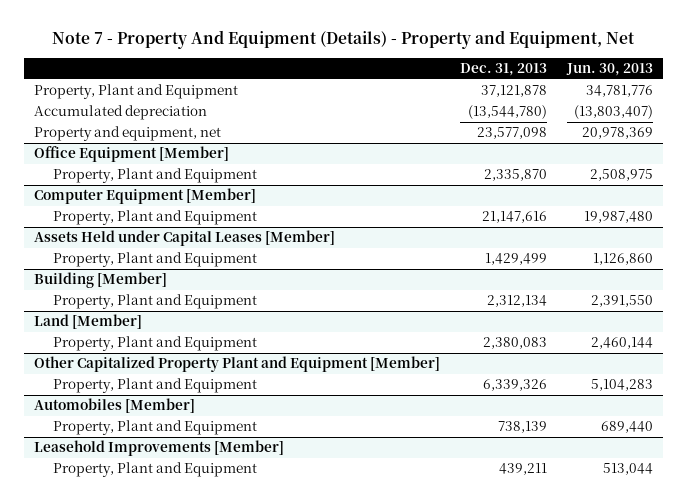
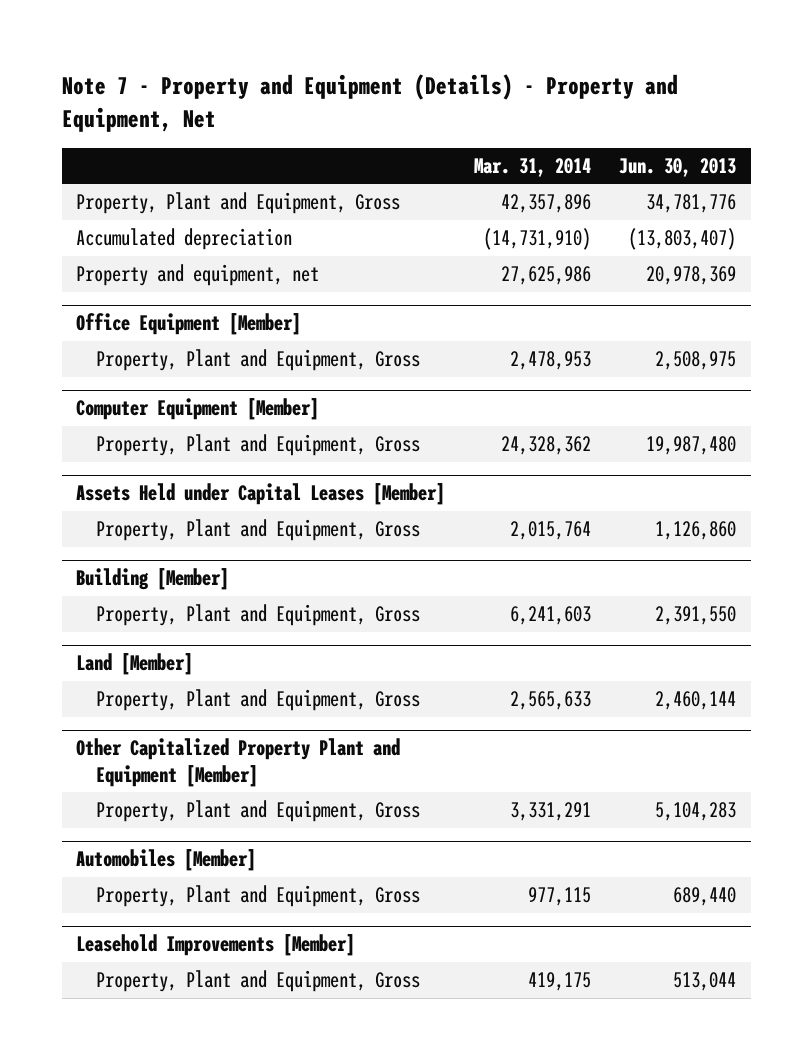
[52,30,636,50] Note 7 - Property And Equipment (Details) - Property and Equipment, Net -> [61,74,678,132] Note 7 - Property and Equipment (Details) - Property and Equipment, Net
[459,63,547,77] Dec. 31, 2013 -> none
none -> [473,157,591,177] Mar. 31, 2014
[33,84,238,100] Property, Plant and Equipment -> [76,192,401,215] Property, Plant and Equipment, Gross
[52,168,257,184] Property, Plant and Equipment -> [95,349,420,372] Property, Plant and Equipment, Gross
[52,210,257,226] Property, Plant and Equipment -> [95,434,420,457] Property, Plant and Equipment, Gross
[52,252,257,268] Property, Plant and Equipment -> [95,519,420,542] Property, Plant and Equipment, Gross
[52,294,257,310] Property, Plant and Equipment -> [95,604,420,627] Property, Plant and Equipment, Gross
[52,336,257,352] Property, Plant and Equipment -> [95,689,420,712] Property, Plant and Equipment, Gross
[52,378,257,394] Property, Plant and Equipment -> [95,800,420,823] Property, Plant and Equipment, Gross
[52,420,257,436] Property, Plant and Equipment -> [95,885,420,908] Property, Plant and Equipment, Gross
[52,462,257,478] Property, Plant and Equipment -> [95,970,420,993] Property, Plant and Equipment, Gross

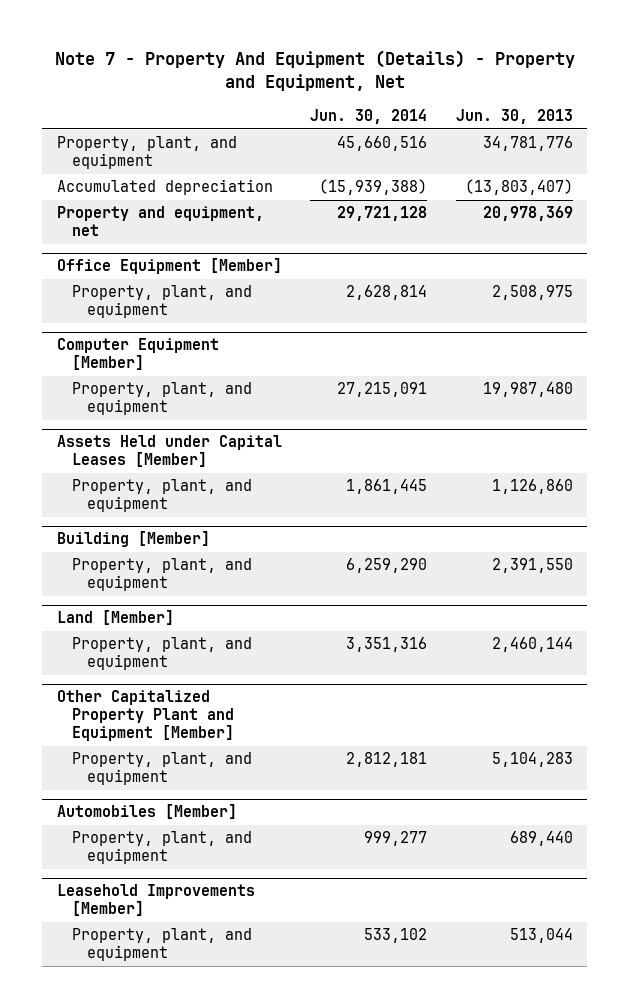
[61,74,678,132] Note 7 - Property and Equipment (Details) - Property and Equipment, Net -> [54,50,575,92] Note 7 - Property And Equipment (Details) - Property and Equipment, Net
[473,157,591,177] Mar. 31, 2014 -> none
none -> [310,109,428,125] Jun. 30, 2014
[76,192,401,215] Property, Plant and Equipment, Gross -> [56,136,237,170] Property, plant, and equipment
[95,349,420,372] Property, Plant and Equipment, Gross -> [71,285,252,319] Property, plant, and equipment
[95,434,420,457] Property, Plant and Equipment, Gross -> [71,382,252,416] Property, plant, and equipment
[95,519,420,542] Property, Plant and Equipment, Gross -> [71,479,252,513] Property, plant, and equipment
[95,604,420,627] Property, Plant and Equipment, Gross -> [71,558,252,592] Property, plant, and equipment
[95,689,420,712] Property, Plant and Equipment, Gross -> [71,637,252,671] Property, plant, and equipment
[95,800,420,823] Property, Plant and Equipment, Gross -> [71,752,252,786] Property, plant, and equipment
[95,885,420,908] Property, Plant and Equipment, Gross -> [71,831,252,865] Property, plant, and equipment
[95,970,420,993] Property, Plant and Equipment, Gross -> [71,928,252,962] Property, plant, and equipment

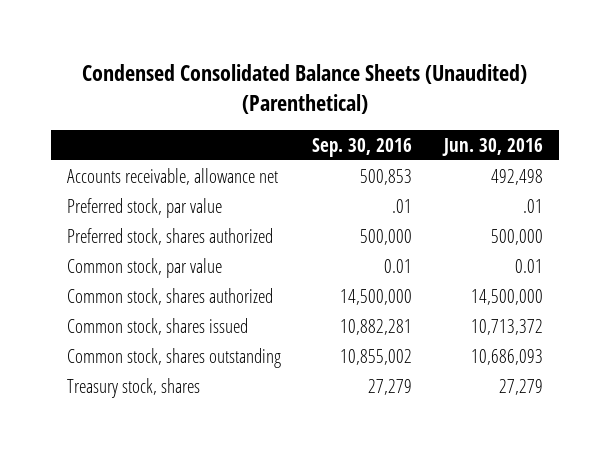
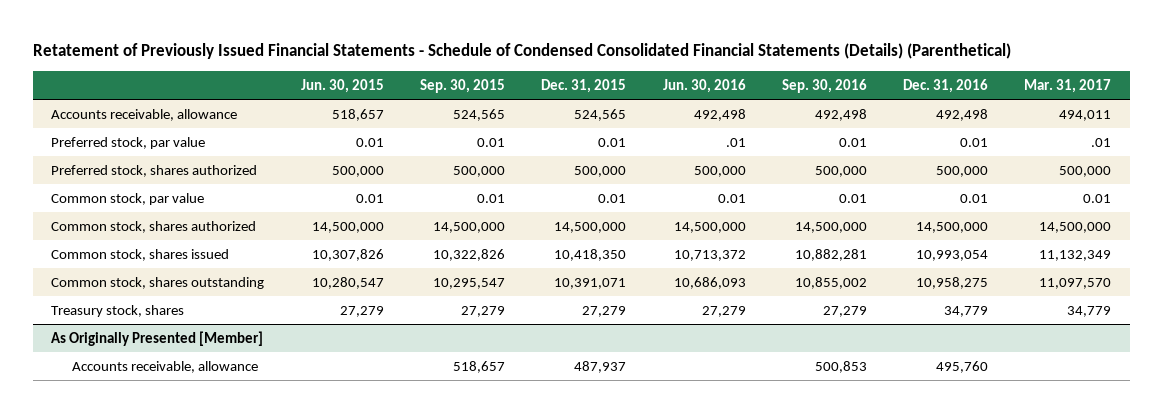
[81,63,527,114] Condensed Consolidated Balance Sheets (Unaudited) (Parenthetical) -> [33,43,1012,60] Retatement of Previously Issued Financial Statements - Schedule of Condensed Consolidated Financial Statements (Details) (Parenthetical)
none -> [300,78,384,93] Jun. 30, 2015
none -> [420,78,506,93] Sep. 30, 2015
none -> [541,78,627,93] Dec. 31, 2015
none -> [903,78,989,93] Dec. 31, 2016
none -> [1024,78,1112,93] Mar. 31, 2017
[66,167,278,185] Accounts receivable, allowance net -> [51,108,238,121] Accounts receivable, allowance
[360,168,413,185] 500,853 -> [814,108,867,121] 492,498
[392,198,413,213] .01 -> [838,137,867,147] 0.01
none -> [51,330,264,346] As Originally Presented [Member]
none -> [72,360,259,373] Accounts receivable, allowance

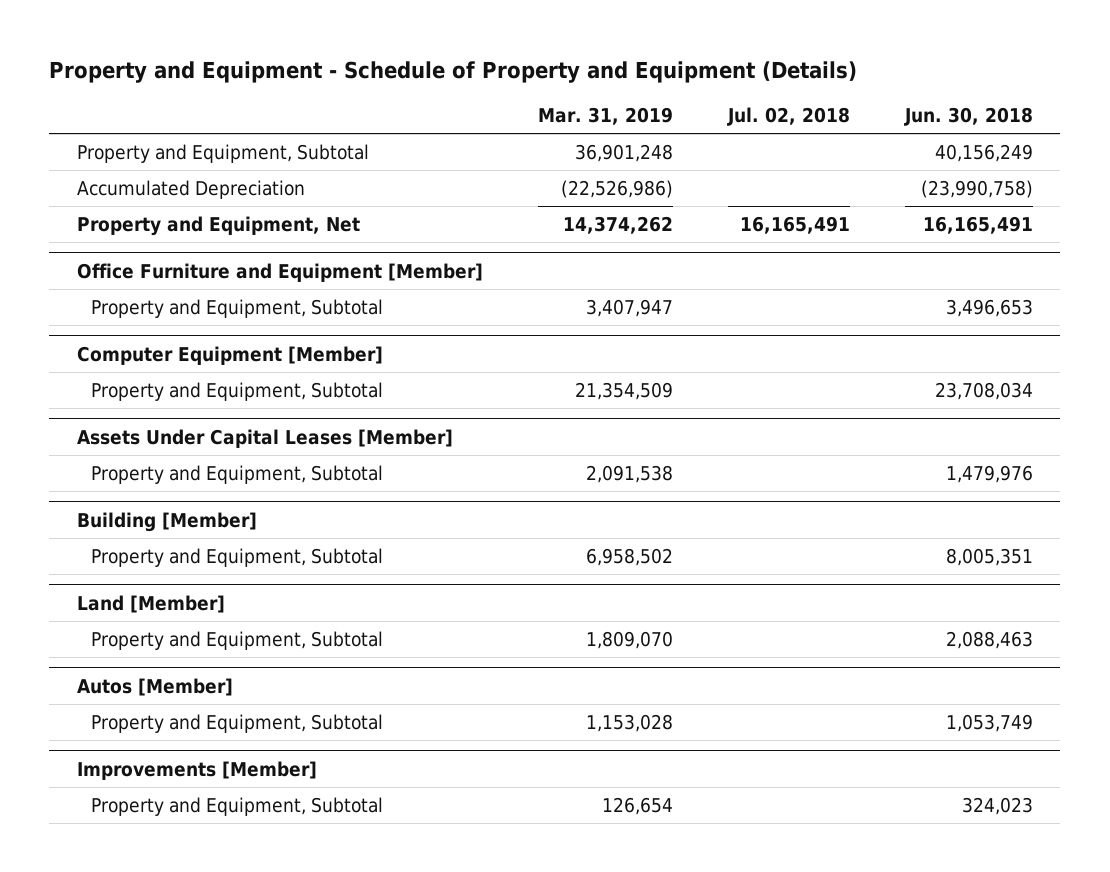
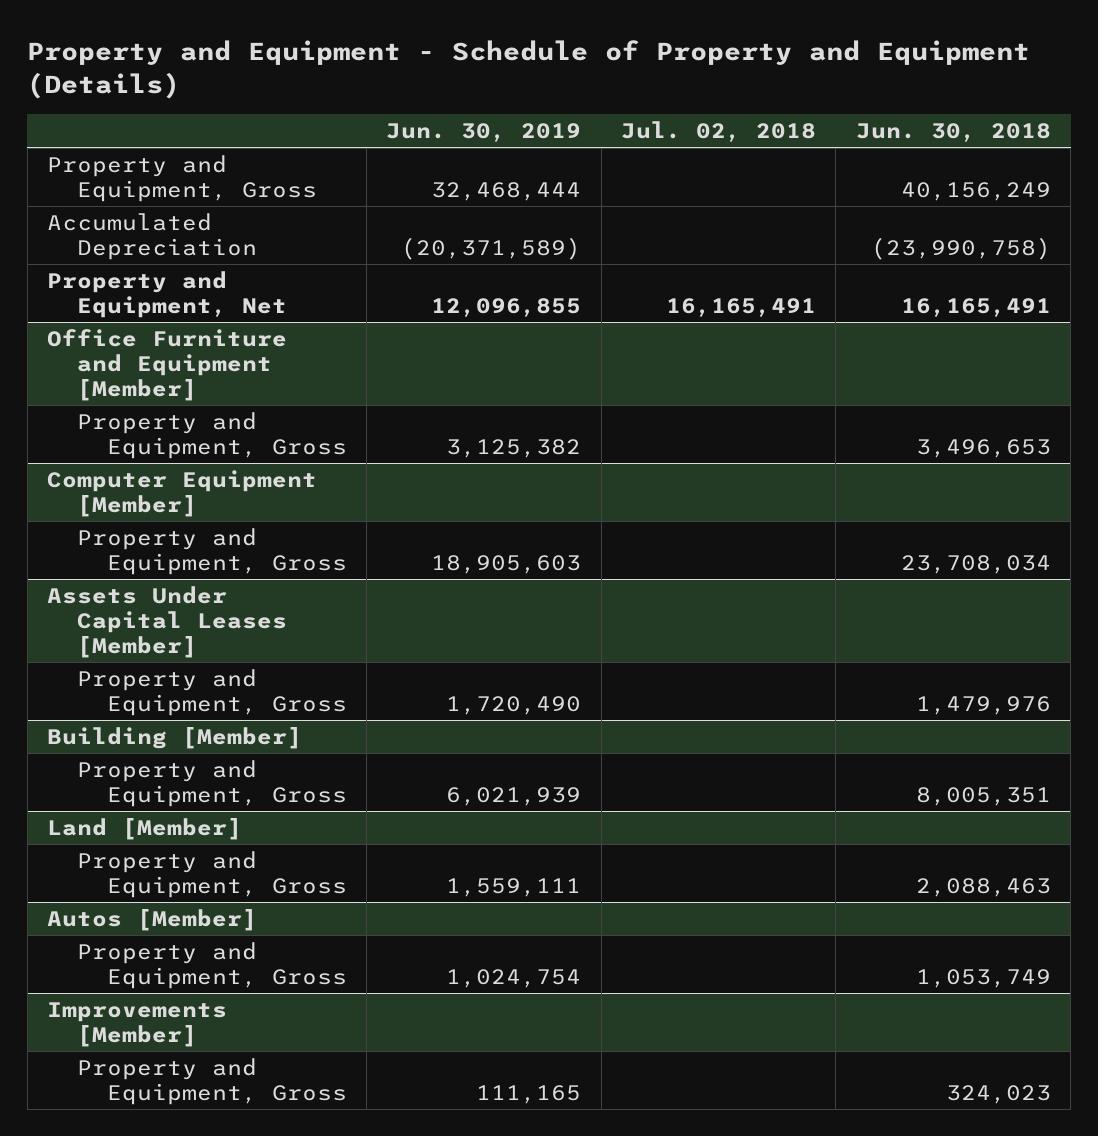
[537,106,673,125] Mar. 31, 2019 -> none
none -> [386,123,582,143] Jun. 30, 2019
[76,143,369,163] Property and Equipment, Subtotal -> [47,154,317,202] Property and Equipment, Gross
[90,298,383,318] Property and Equipment, Subtotal -> [76,411,347,459] Property and Equipment, Gross
[90,381,383,401] Property and Equipment, Subtotal -> [76,527,347,575] Property and Equipment, Gross
[90,464,383,484] Property and Equipment, Subtotal -> [76,668,347,716] Property and Equipment, Gross
[90,547,383,567] Property and Equipment, Subtotal -> [76,759,347,807] Property and Equipment, Gross
[90,630,383,650] Property and Equipment, Subtotal -> [76,850,347,898] Property and Equipment, Gross
[90,713,383,733] Property and Equipment, Subtotal -> [76,941,347,989] Property and Equipment, Gross
[90,796,383,816] Property and Equipment, Subtotal -> [76,1057,347,1105] Property and Equipment, Gross

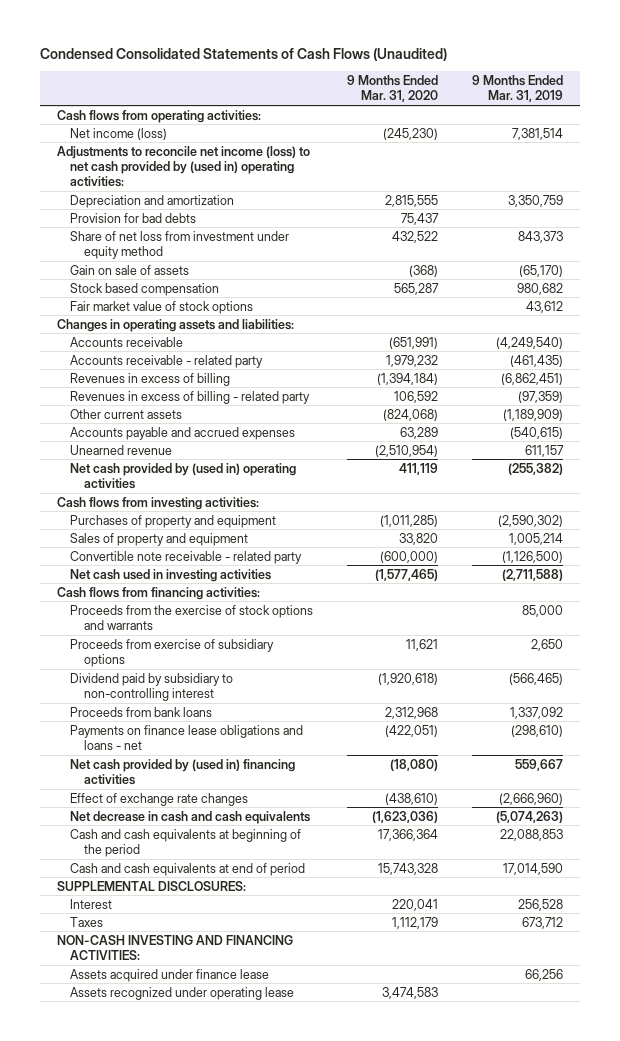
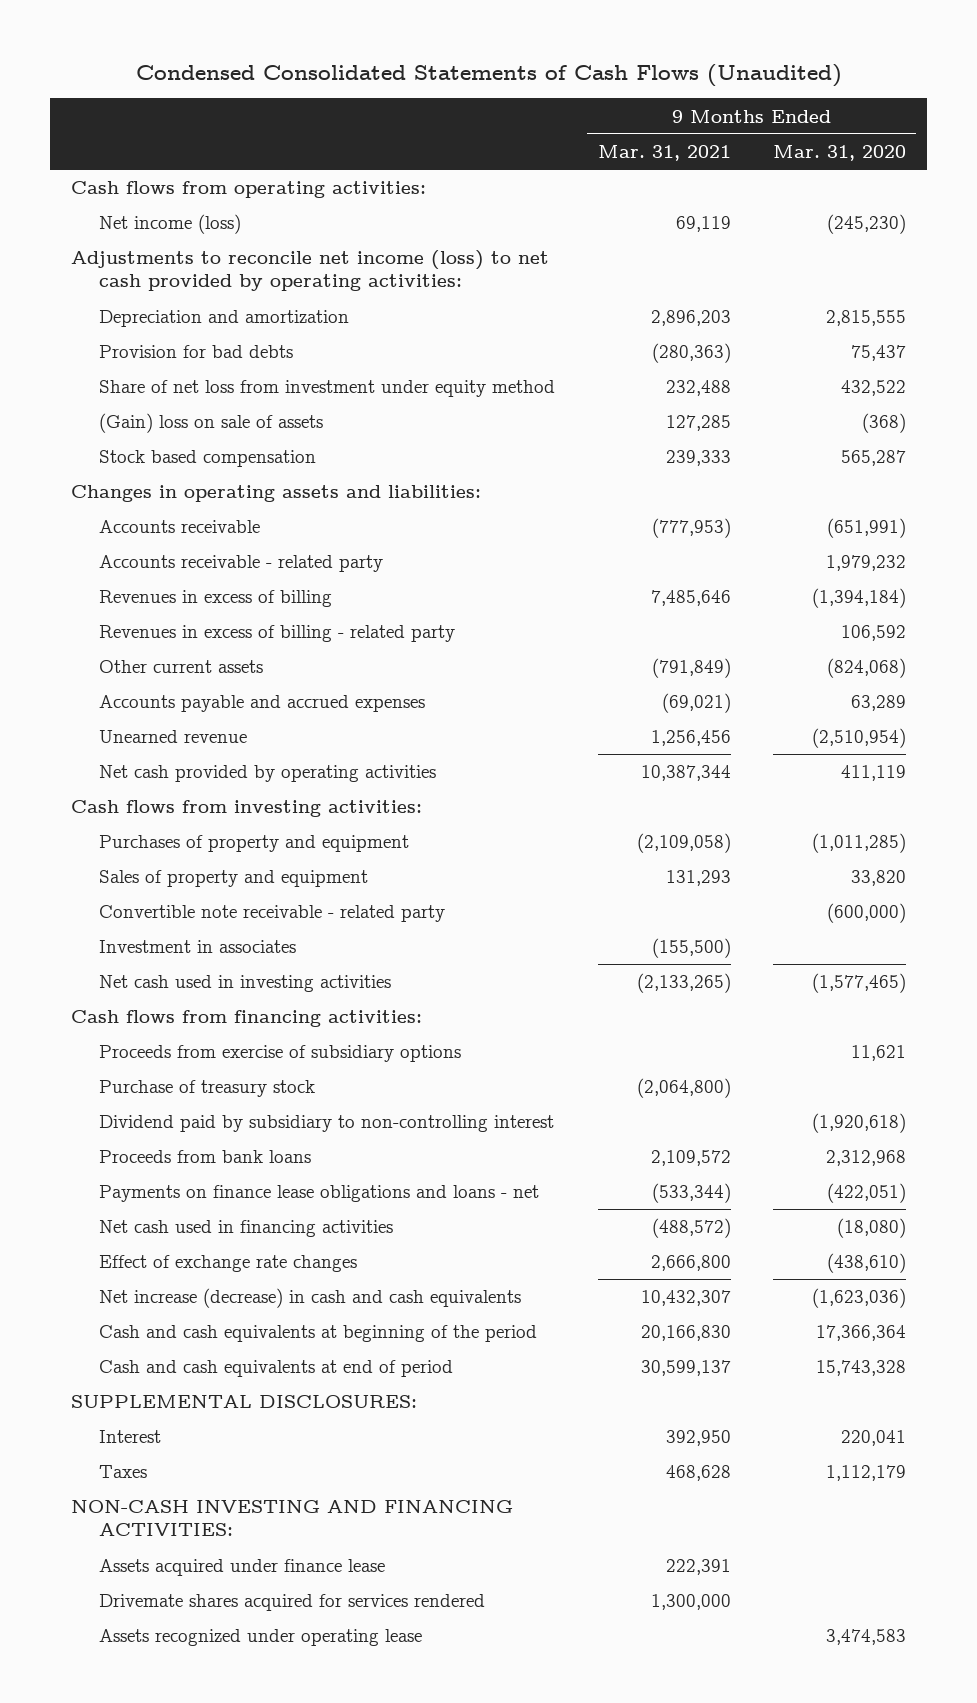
[471,75,563,103] 9 Months Ended Mar. 31, 2019 -> none
none -> [597,145,731,162] Mar. 31, 2021
[56,145,310,188] Adjustments to reconcile net income (loss) to net cash provided by (used in) operating activities: -> [71,250,550,292] Adjustments to reconcile net income (loss) to net cash provided by operating activities:
[70,264,190,275] Gain on sale of assets -> [99,413,324,434] (Gain) loss on sale of assets
[70,300,254,314] Fair market value of stock options -> none
[70,462,297,489] Net cash provided by (used in) operating activities -> [99,765,437,783] Net cash provided by operating activities
none -> [99,940,297,954] Investment in associates
[70,604,314,630] Proceeds from the exercise of stock options and warrants -> none
none -> [99,1080,316,1098] Purchase of treasury stock
[70,758,296,785] Net cash provided by (used in) financing activities -> [99,1220,394,1238] Net cash used in financing activities
[70,810,311,824] Net decrease in cash and cash equivalents -> [99,1288,522,1309] Net increase (decrease) in cash and cash equivalents
none -> [99,1594,486,1612] Drivemate shares acquired for services rendered

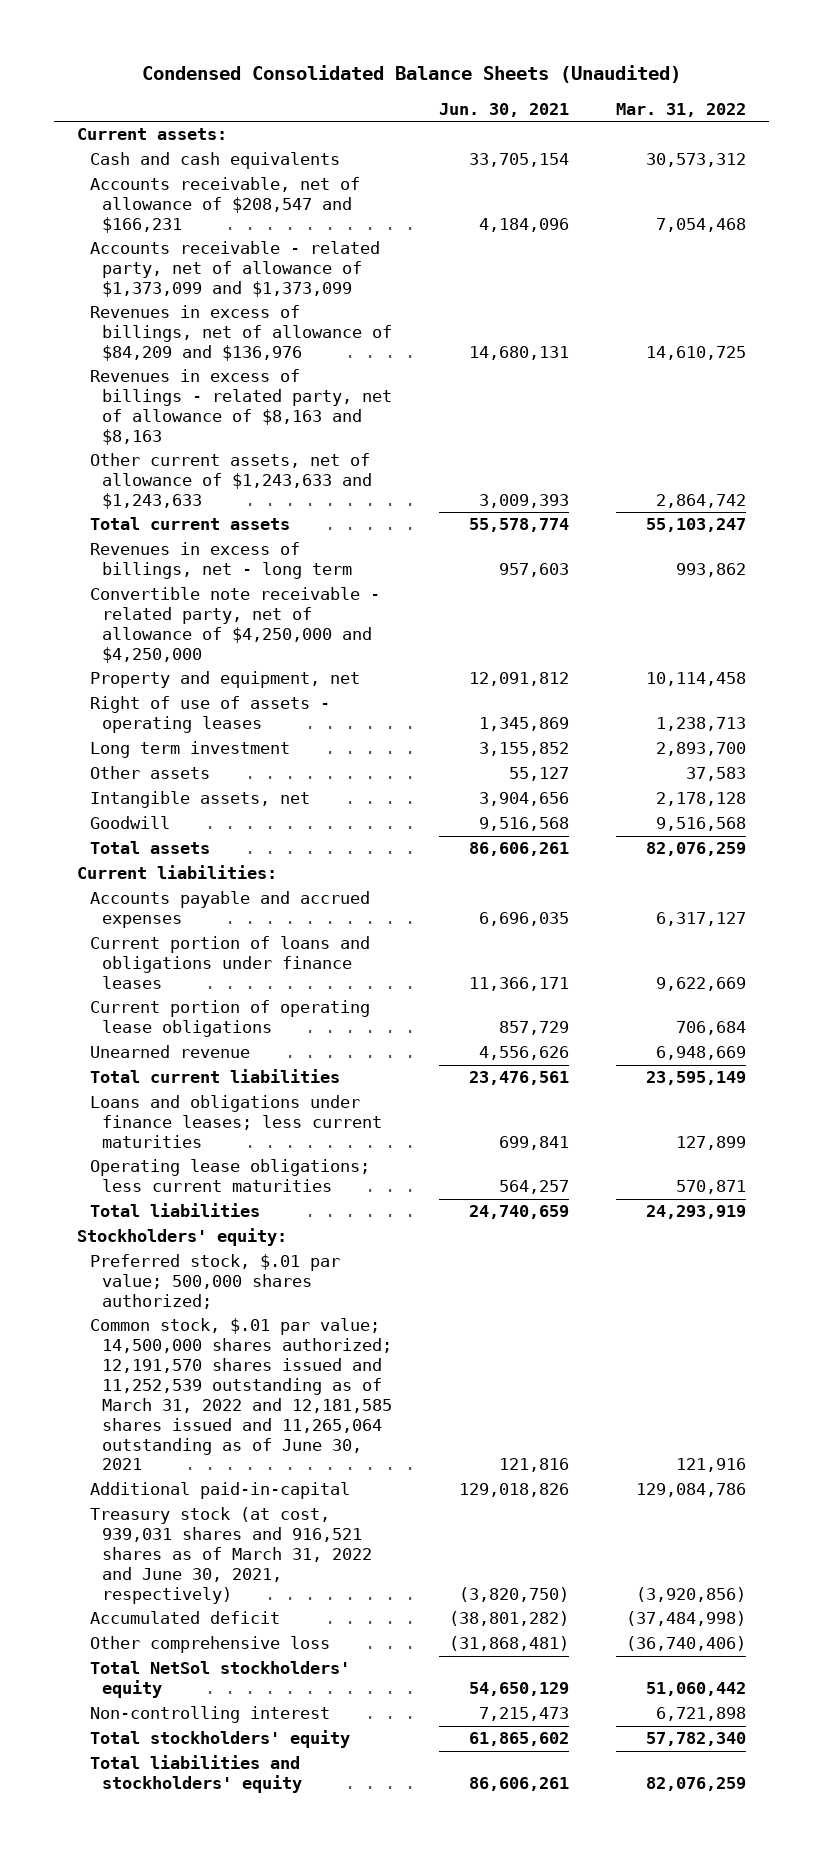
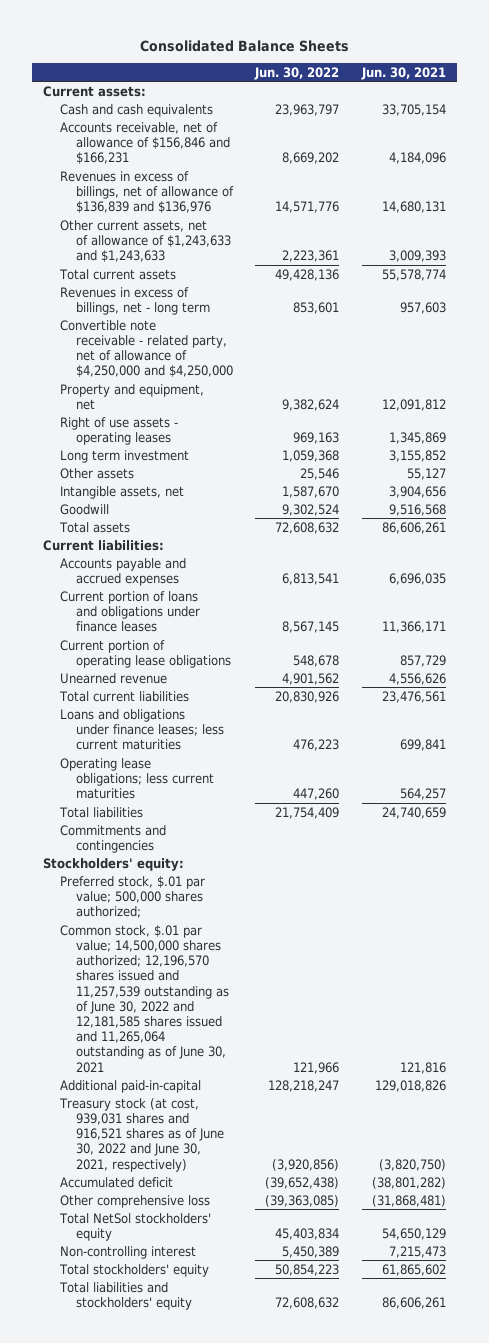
[141,64,681,83] Condensed Consolidated Balance Sheets (Unaudited) -> [139,40,349,53] Consolidated Balance Sheets
[615,102,746,117] Mar. 31, 2022 -> none
none -> [254,66,340,80] Jun. 30, 2022
[89,241,380,298] Accounts receivable - related party, net of allowance of $1,373,099 and $1,373,099 -> none
[89,369,392,445] Revenues in excess of billings - related party, net of allowance of $8,163 and $8,163 -> none
[89,177,360,234] Accounts receivable, net of allowance of $208,547 and $166,231 -> [59,121,230,165] Accounts receivable, net of allowance of $156,846 and $166,231
[89,305,392,362] Revenues in excess of billings, net of allowance of $84,209 and $136,976 -> [59,170,234,214] Revenues in excess of billings, net of allowance of $136,839 and $136,976
[89,696,330,734] Right of use of assets - operating leases -> [59,416,178,445] Right of use assets - operating leases
none -> [59,824,166,853] Commitments and contingencies
[89,1318,392,1471] Common stock, $.01 par value; 14,500,000 shares authorized; 12,191,570 shares issued and 11,252,539 outstanding as of March 31, 2022 and 12,181,585 shares issued and 11,265,064 outstanding as of June 30, 2021 -> [59,924,229,1073] Common stock, $.01 par value; 14,500,000 shares authorized; 12,196,570 shares issued and 11,257,539 outstanding as of June 30, 2022 and 12,181,585 shares issued and 11,265,064 outstanding as of June 30, 2021
[89,1507,372,1604] Treasury stock (at cost, 939,031 shares and 916,521 shares as of March 31, 2022 and June 30, 2021, respectively) -> [58,1097,224,1172] Treasury stock (at cost, 939,031 shares and 916,521 shares as of June 30, 2022 and June 30, 2021, respectively)

